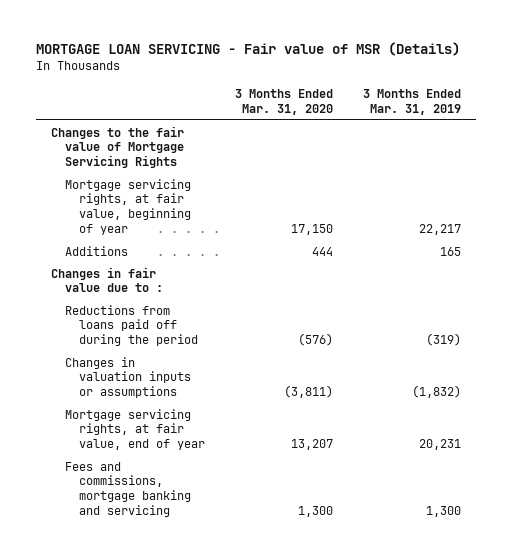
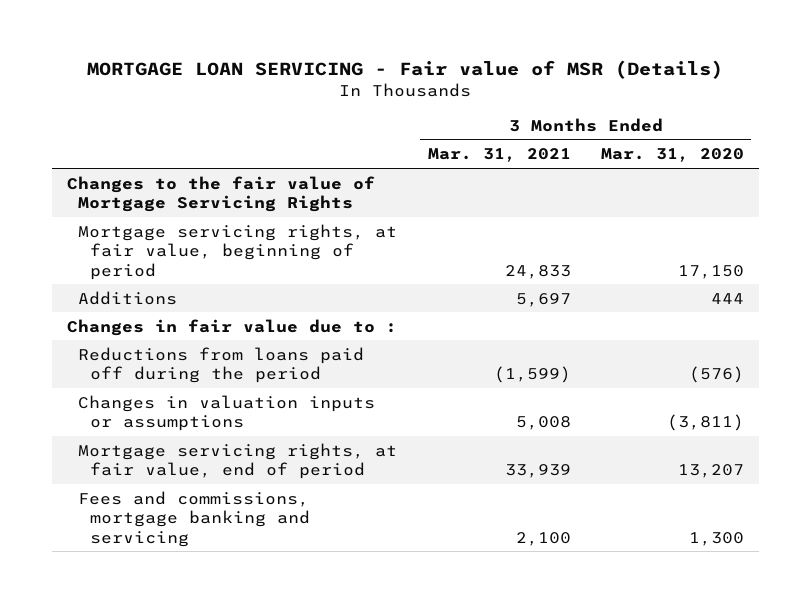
[362,89,461,115] 3 Months Ended Mar. 31, 2019 -> none
none -> [427,148,571,163] Mar. 31, 2021
[64,178,191,235] Mortgage servicing rights, at fair value, beginning of year -> [78,223,398,280] Mortgage servicing rights, at fair value, beginning of period
[64,408,205,451] Mortgage servicing rights, at fair value, end of year -> [78,442,398,480] Mortgage servicing rights, at fair value, end of period

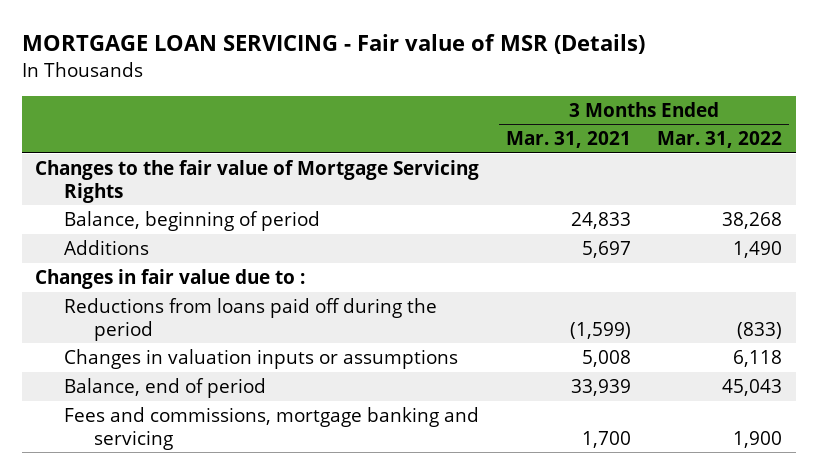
[600,148,744,163] Mar. 31, 2020 -> none
none -> [657,131,783,149] Mar. 31, 2022
[78,223,398,280] Mortgage servicing rights, at fair value, beginning of period -> [64,211,321,232] Balance, beginning of period
[78,442,398,480] Mortgage servicing rights, at fair value, end of period -> [64,378,267,399] Balance, end of period
[515,531,571,546] 2,100 -> [581,430,631,448] 1,700

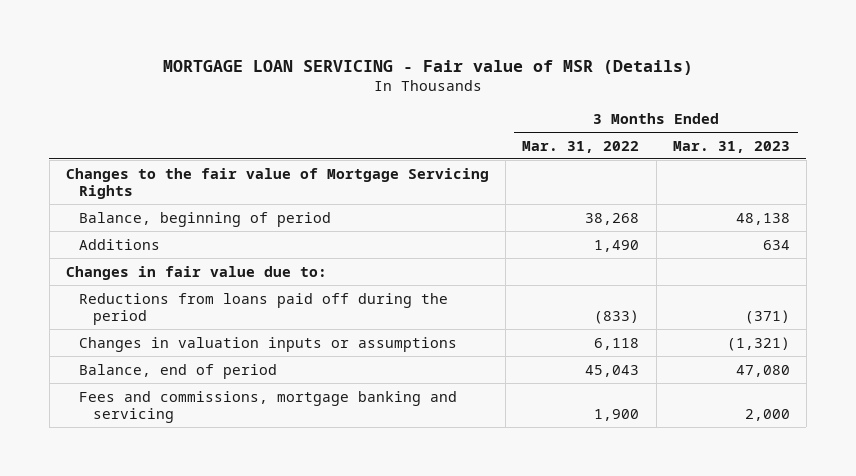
[505,131,631,149] Mar. 31, 2021 -> none
none -> [672,140,790,153] Mar. 31, 2023
[34,269,305,290] Changes in fair value due to : -> [65,265,327,280] Changes in fair value due to:

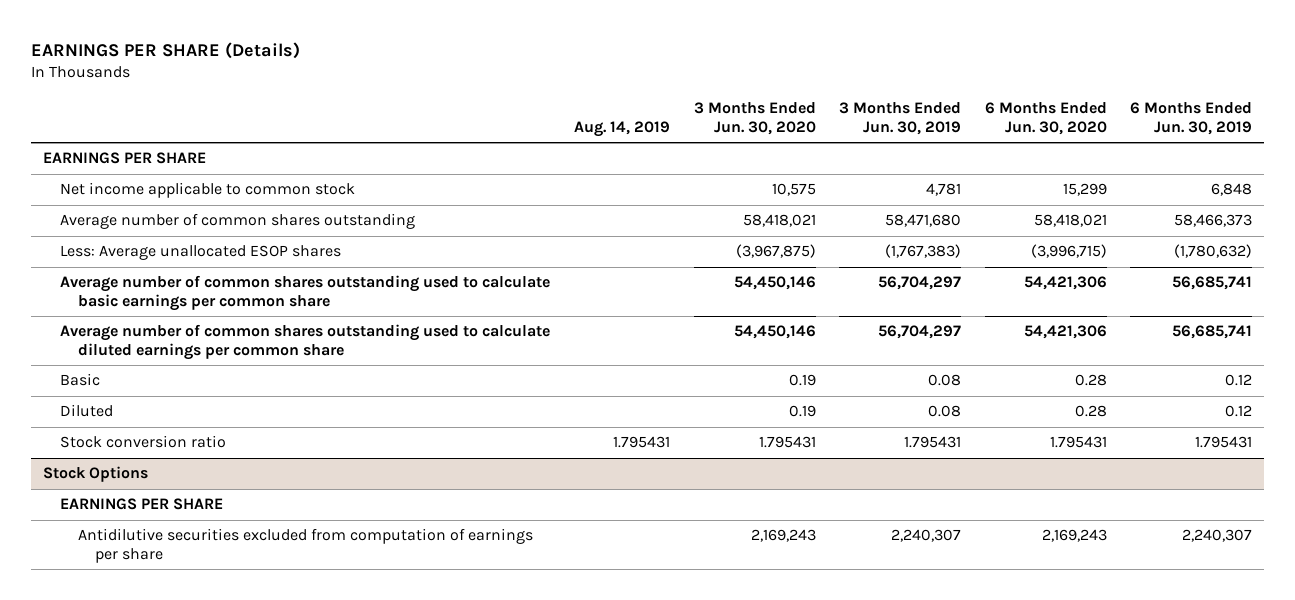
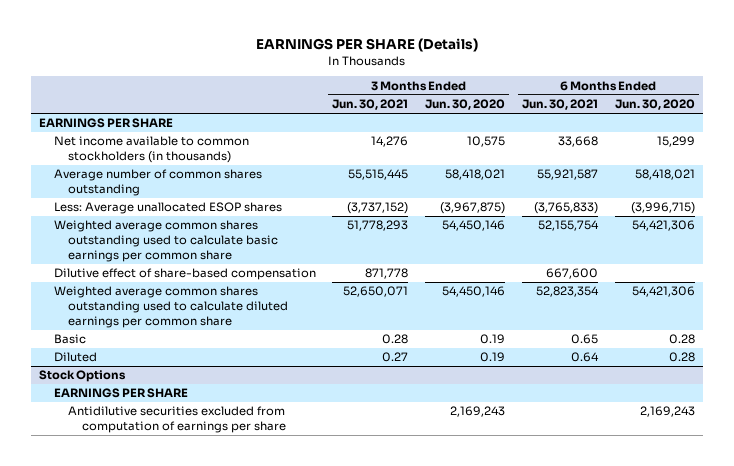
[573,120,670,137] Aug. 14, 2019 -> none
[839,102,962,135] 3 Months Ended Jun. 30, 2019 -> none
[1130,102,1253,135] 6 Months Ended Jun. 30, 2019 -> none
none -> [332,99,409,111] Jun. 30, 2021
none -> [522,99,599,111] Jun. 30, 2021
[60,182,356,199] Net income applicable to common stock -> [53,136,249,164] Net income available to common stockholders (in thousands)
[60,275,551,311] Average number of common shares outstanding used to calculate basic earnings per common share -> [53,220,278,262] Weighted average common shares outstanding used to calculate basic earnings per common share
none -> [53,268,316,281] Dilutive effect of share-based compensation
[60,324,551,360] Average number of common shares outstanding used to calculate diluted earnings per common share -> [53,286,288,328] Weighted average common shares outstanding used to calculate diluted earnings per common share
[60,435,227,449] Stock conversion ratio -> none

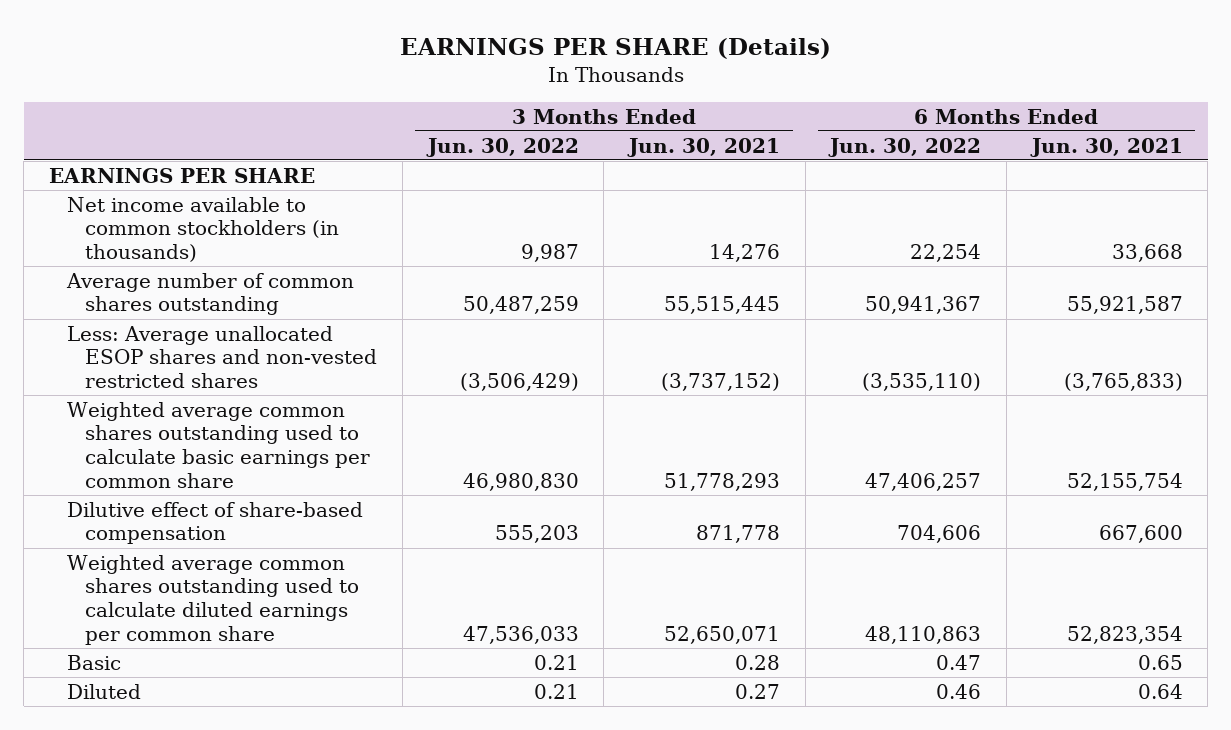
[425,99,506,111] Jun. 30, 2020 -> none
[614,99,695,111] Jun. 30, 2020 -> none
none -> [425,137,579,157] Jun. 30, 2022
none -> [828,137,982,157] Jun. 30, 2022
[53,202,282,215] Less: Average unallocated ESOP shares -> [67,325,378,389] Less: Average unallocated ESOP shares and non-vested restricted shares
[39,370,127,383] Stock Options -> none
[53,388,188,399] EARNINGS PER SHARE -> none
[67,406,287,434] Antidilutive securities excluded from computation of earnings per share -> none

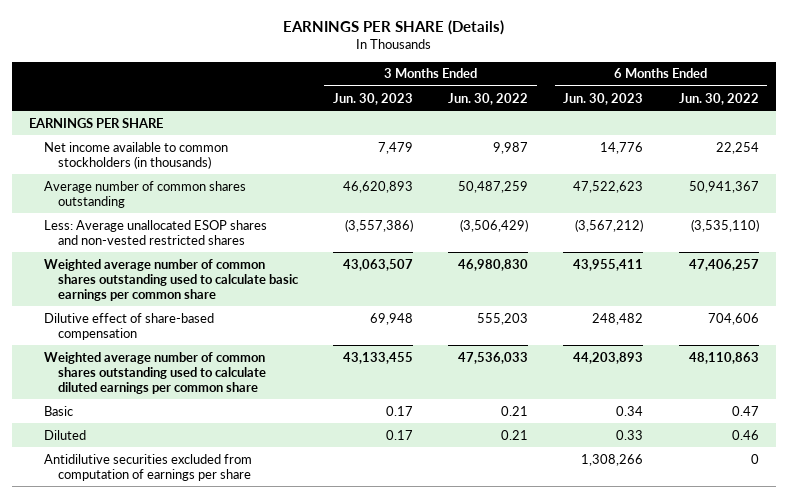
[626,137,780,157] Jun. 30, 2021 -> none
[1029,137,1183,157] Jun. 30, 2021 -> none
none -> [333,92,414,105] Jun. 30, 2023
none -> [563,92,644,105] Jun. 30, 2023
[67,401,371,488] Weighted average common shares outstanding used to calculate basic earnings per common share -> [43,258,299,301] Weighted average number of common shares outstanding used to calculate basic earnings per common share
[67,554,360,645] Weighted average common shares outstanding used to calculate diluted earnings per common share -> [43,351,266,394] Weighted average number of common shares outstanding used to calculate diluted earnings per common share
none -> [43,453,252,481] Antidilutive securities excluded from computation of earnings per share

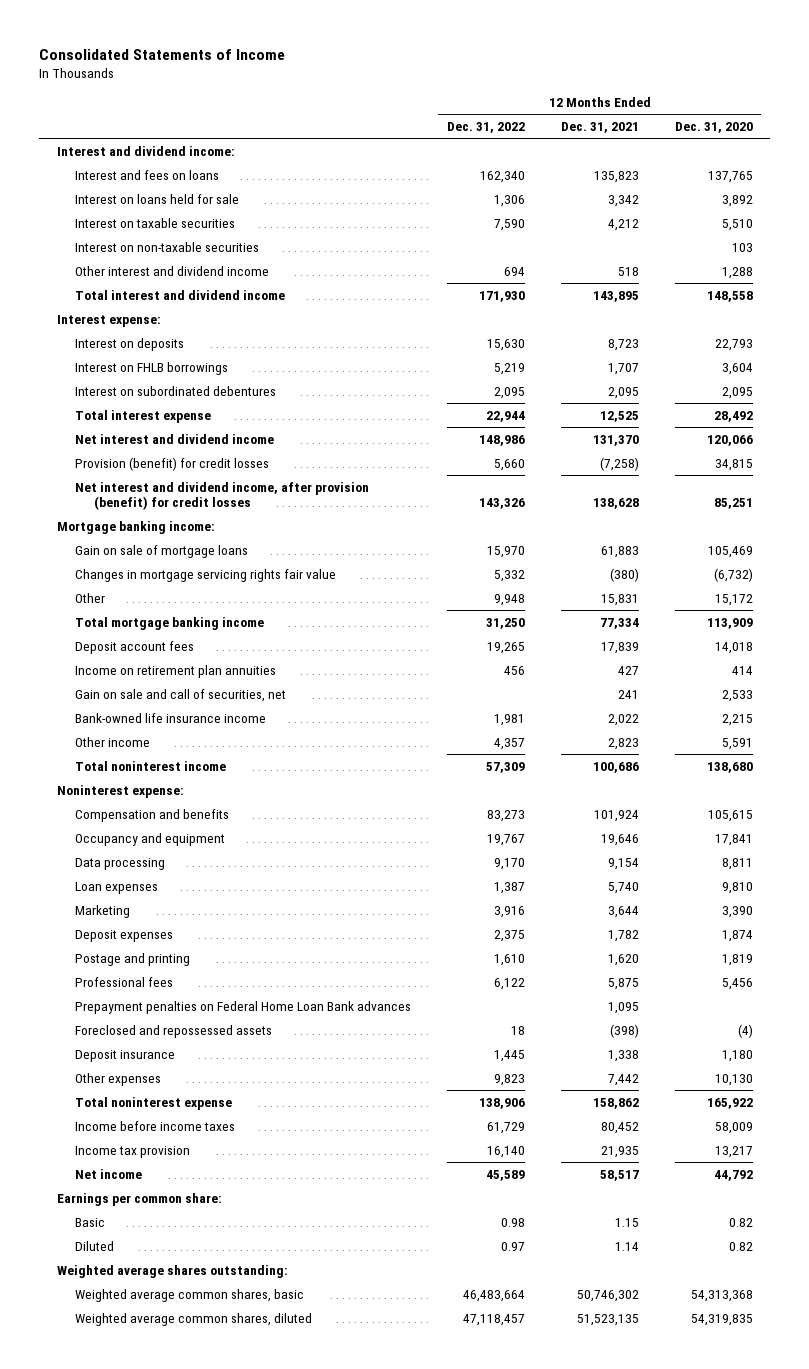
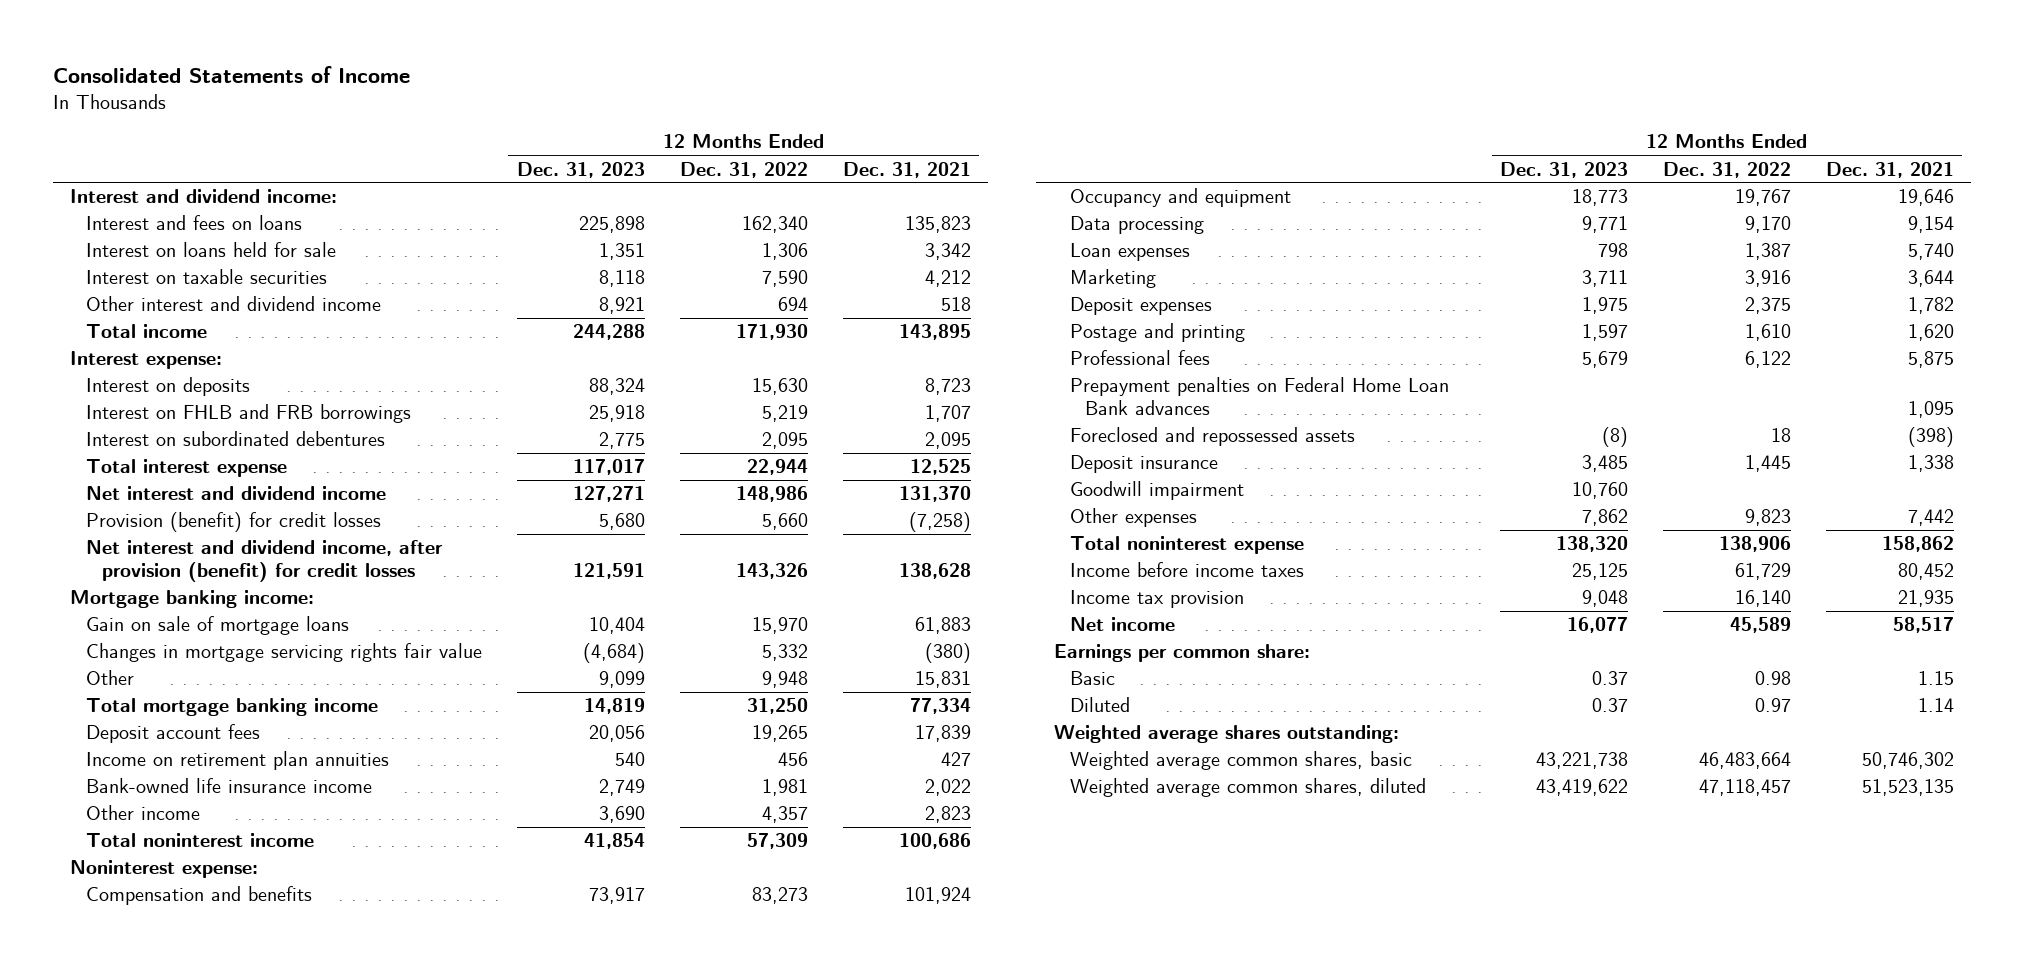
[674,122,753,134] Dec. 31, 2020 -> none
none -> [517,161,646,178] Dec. 31, 2023
[75,241,260,252] Interest on non-taxable securities -> none
[75,289,286,300] Total interest and dividend income -> [86,324,208,339] Total income
[75,361,229,375] Interest on FHLB borrowings -> [86,404,412,424] Interest on FHLB and FRB borrowings
[75,688,287,702] Gain on sale and call of securities, net -> none
none -> [1069,481,1244,501] Goodwill impairment

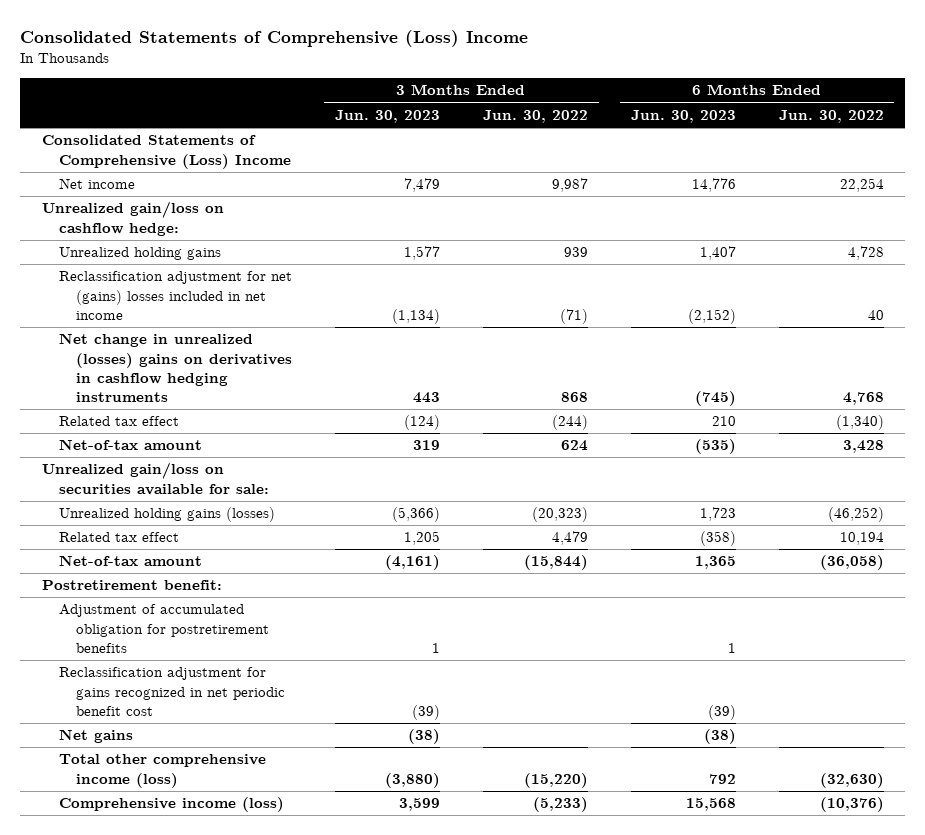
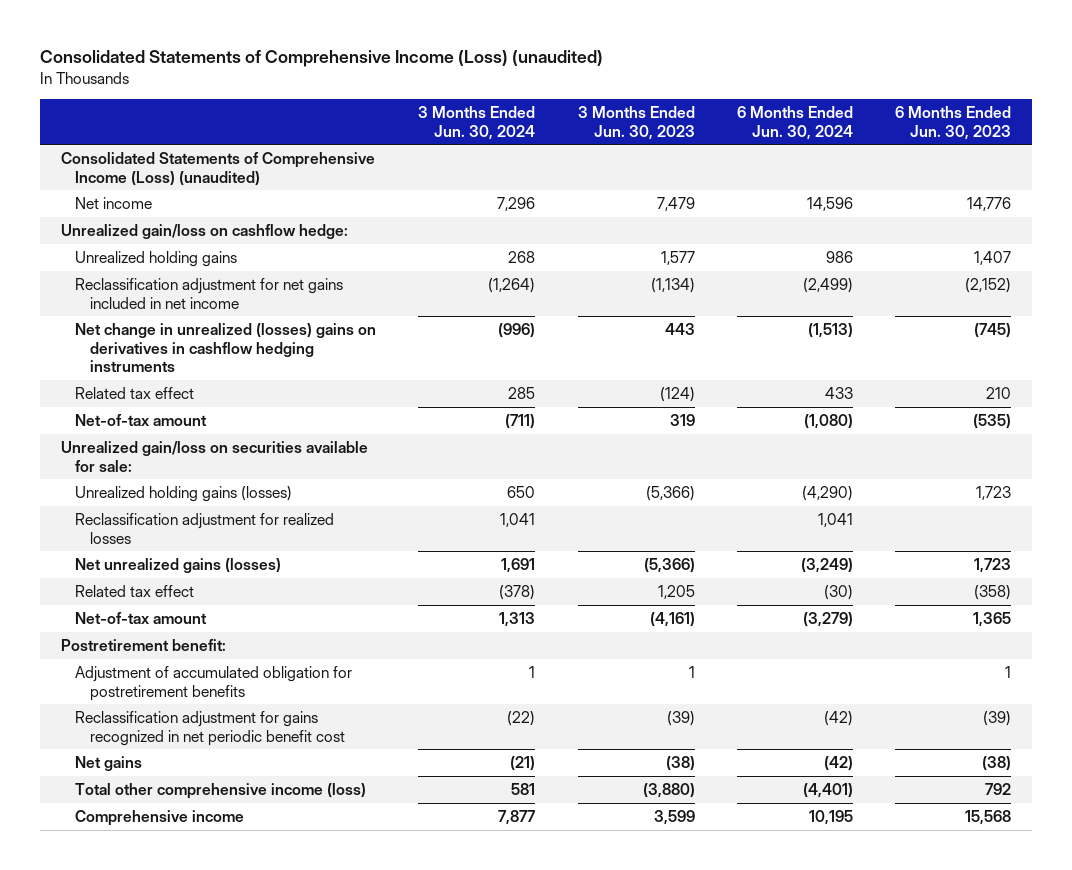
[20,30,529,48] Consolidated Statements of Comprehensive (Loss) Income -> [39,50,603,68] Consolidated Statements of Comprehensive Income (Loss) (unaudited)
[482,109,588,123] Jun. 30, 2022 -> none
[778,109,884,123] Jun. 30, 2022 -> none
none -> [418,106,536,140] 3 Months Ended Jun. 30, 2024
none -> [736,106,853,140] 6 Months Ended Jun. 30, 2024
[41,135,291,169] Consolidated Statements of Comprehensive (Loss) Income -> [60,151,375,186] Consolidated Statements of Comprehensive Income (Loss) (unaudited)
[58,271,292,320] Reclassification adjustment for net (gains) losses included in net income -> [75,277,344,309] Reclassification adjustment for net gains included in net income
none -> [75,512,335,544] Reclassification adjustment for realized losses
none -> [75,557,282,573] Net unrealized gains (losses)
[58,797,284,813] Comprehensive income (loss) -> [75,809,245,826] Comprehensive income

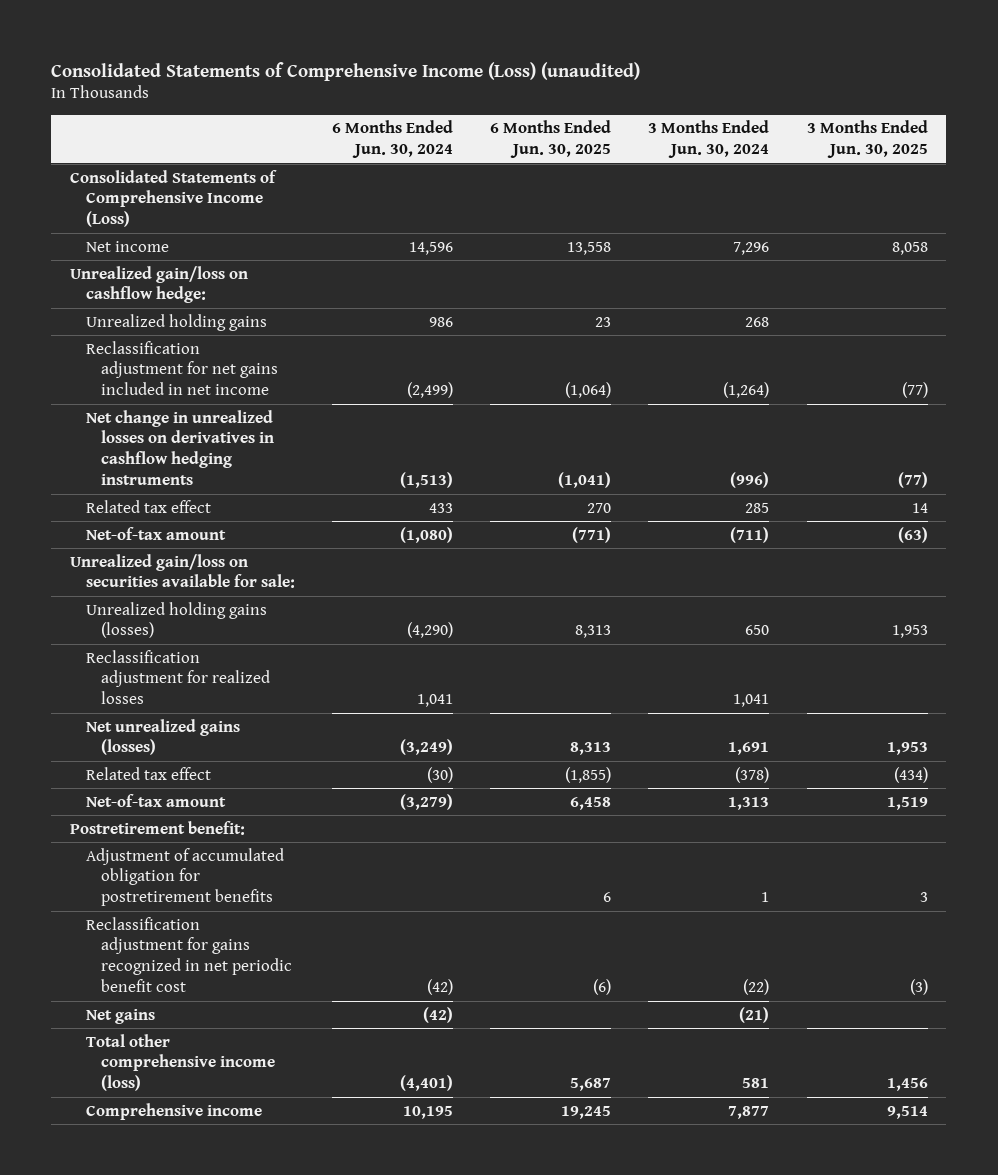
[577,106,695,140] 3 Months Ended Jun. 30, 2023 -> none
[894,106,1011,140] 6 Months Ended Jun. 30, 2023 -> none
none -> [490,120,612,159] 6 Months Ended Jun. 30, 2025
none -> [806,120,928,159] 3 Months Ended Jun. 30, 2025
[60,151,375,186] Consolidated Statements of Comprehensive Income (Loss) (unaudited) -> [69,169,277,228] Consolidated Statements of Comprehensive Income (Loss)
[75,322,377,373] Net change in unrealized (losses) gains on derivatives in cashflow hedging instruments -> [85,409,275,486] Net change in unrealized losses on derivatives in cashflow hedging instruments

